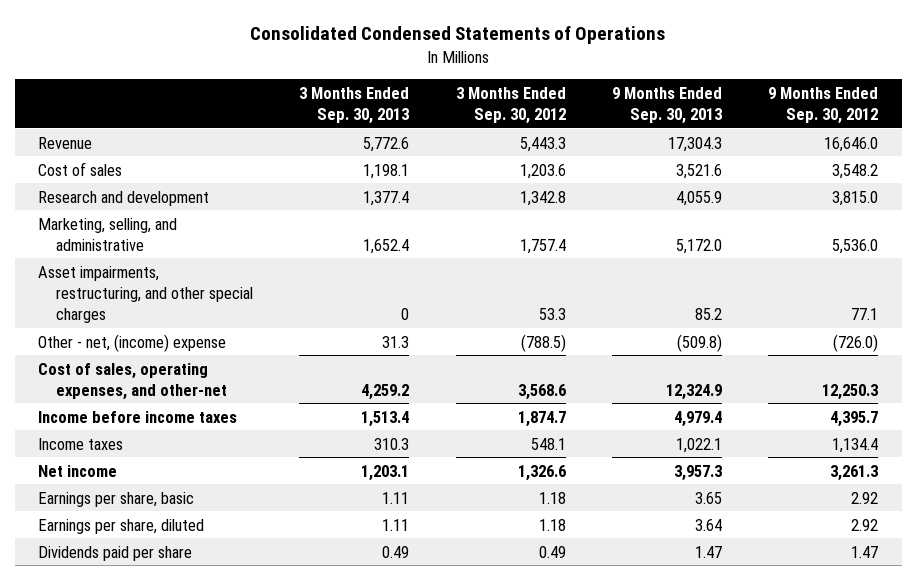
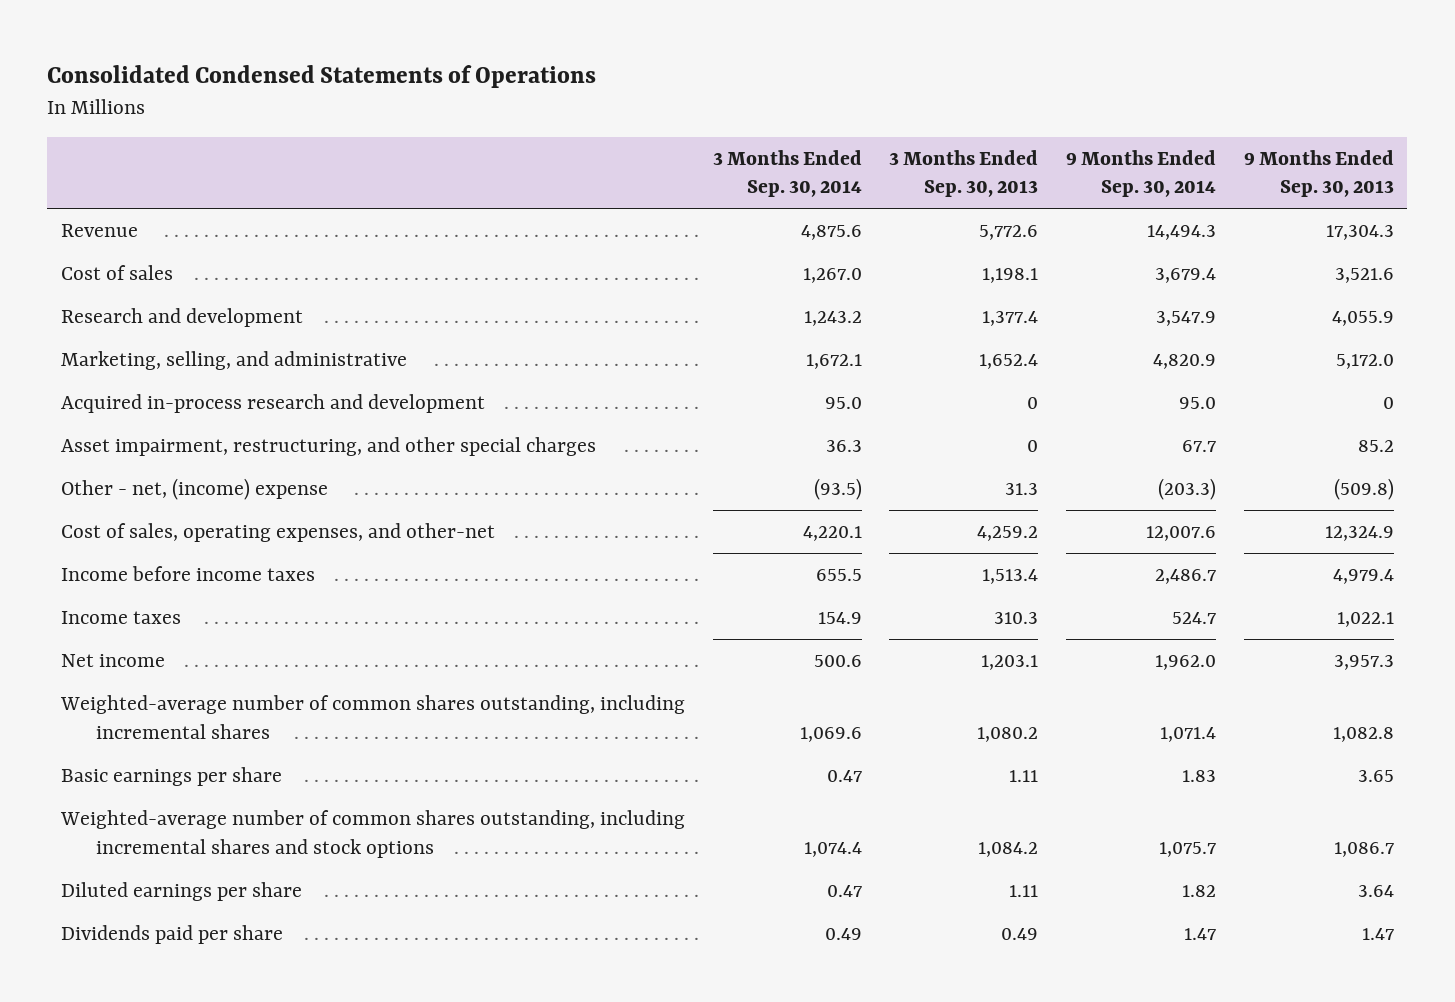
[455,86,566,125] 3 Months Ended Sep. 30, 2012 -> none
[768,86,879,125] 9 Months Ended Sep. 30, 2012 -> none
none -> [712,149,862,198] 3 Months Ended Sep. 30, 2014
none -> [1065,149,1216,198] 9 Months Ended Sep. 30, 2014
none -> [61,394,486,414] Acquired in-process research and development
[37,265,253,323] Asset impairments, restructuring, and other special charges -> [61,437,597,457] Asset impairment, restructuring, and other special charges
none -> [60,695,686,739] Weighted-average number of common shares outstanding, including incremental shares
[37,491,194,507] Earnings per share, basic -> [61,767,283,787] Basic earnings per share
none -> [60,810,686,858] Weighted-average number of common shares outstanding, including incremental shares and stock options
[37,518,204,534] Earnings per share, diluted -> [61,882,303,902] Diluted earnings per share

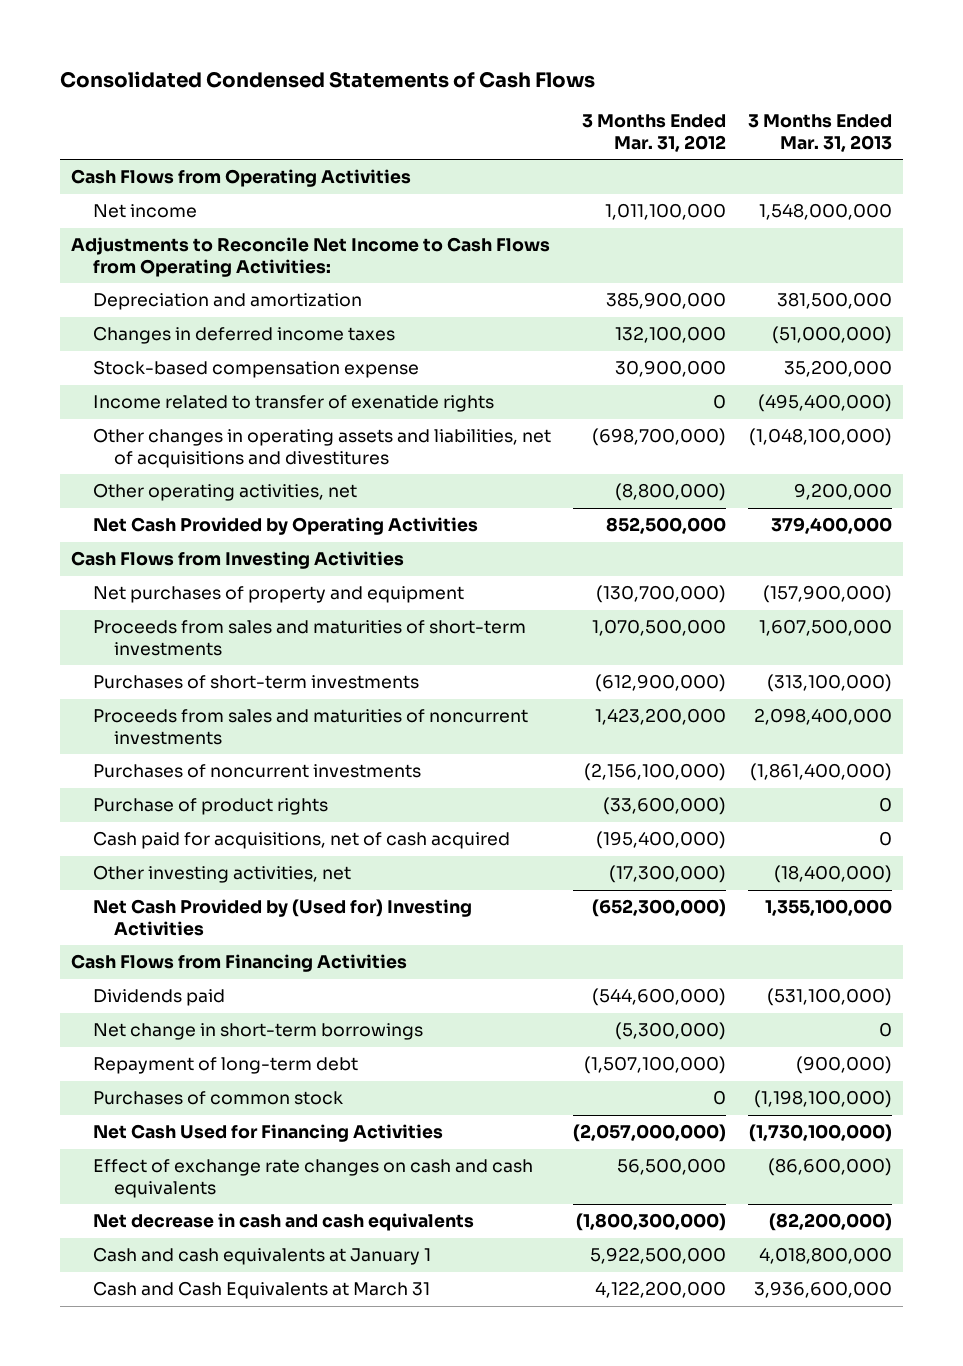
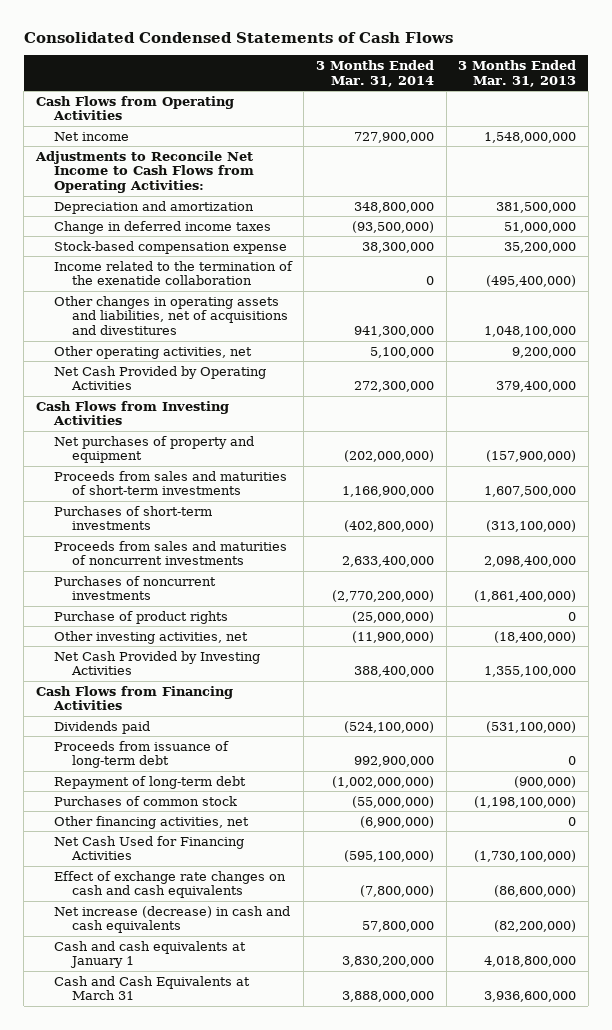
[581,114,726,152] 3 Months Ended Mar. 31, 2012 -> none
none -> [316,60,435,87] 3 Months Ended Mar. 31, 2014
[92,326,395,345] Changes in deferred income taxes -> [53,220,271,234] Change in deferred income taxes
[771,326,892,345] (51,000,000) -> [504,221,577,233] 51,000,000
[92,395,494,413] Income related to transfer of exenatide rights -> [53,260,293,286] Income related to the termination of the exenatide collaboration
[748,428,892,447] (1,048,100,000) -> [484,326,577,338] 1,048,100,000
[92,831,510,850] Cash paid for acquisitions, net of cash acquired -> none
[92,899,472,936] Net Cash Provided by (Used for) Investing Activities -> [53,650,260,676] Net Cash Provided by Investing Activities
[92,1023,423,1041] Net change in short-term borrowings -> none
none -> [53,740,229,769] Proceeds from issuance of long-term debt
none -> [53,815,249,829] Other financing activities, net
[92,1213,474,1232] Net decrease in cash and cash equivalents -> [53,905,290,934] Net increase (decrease) in cash and cash equivalents

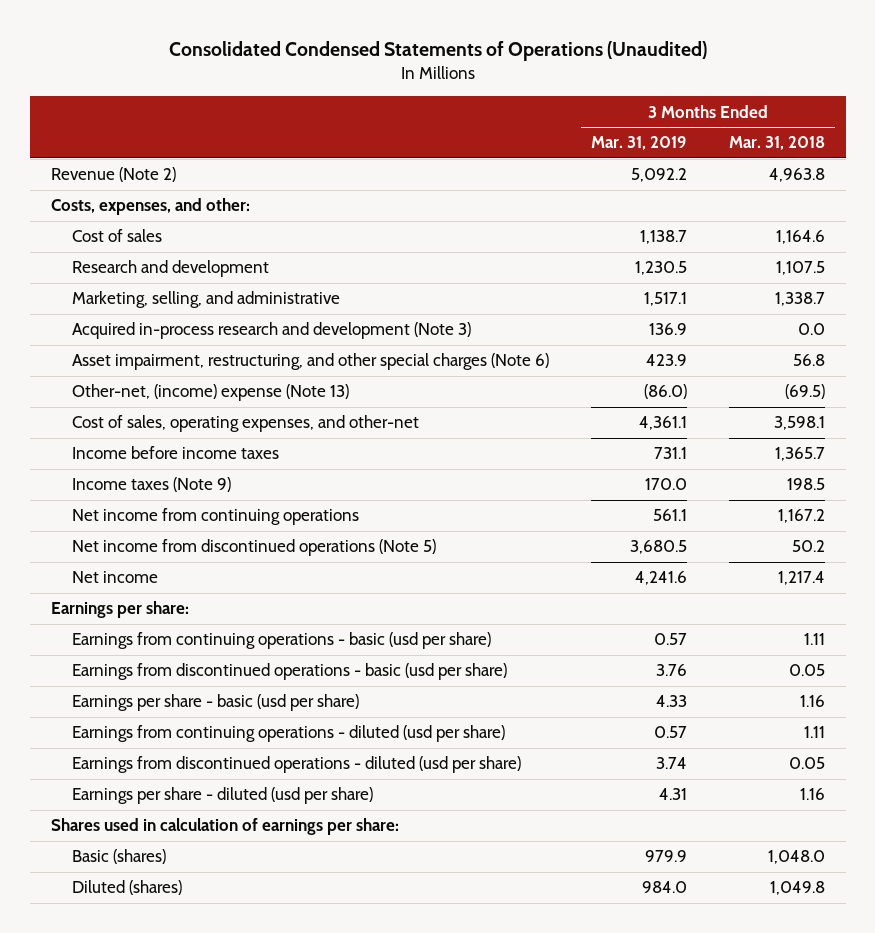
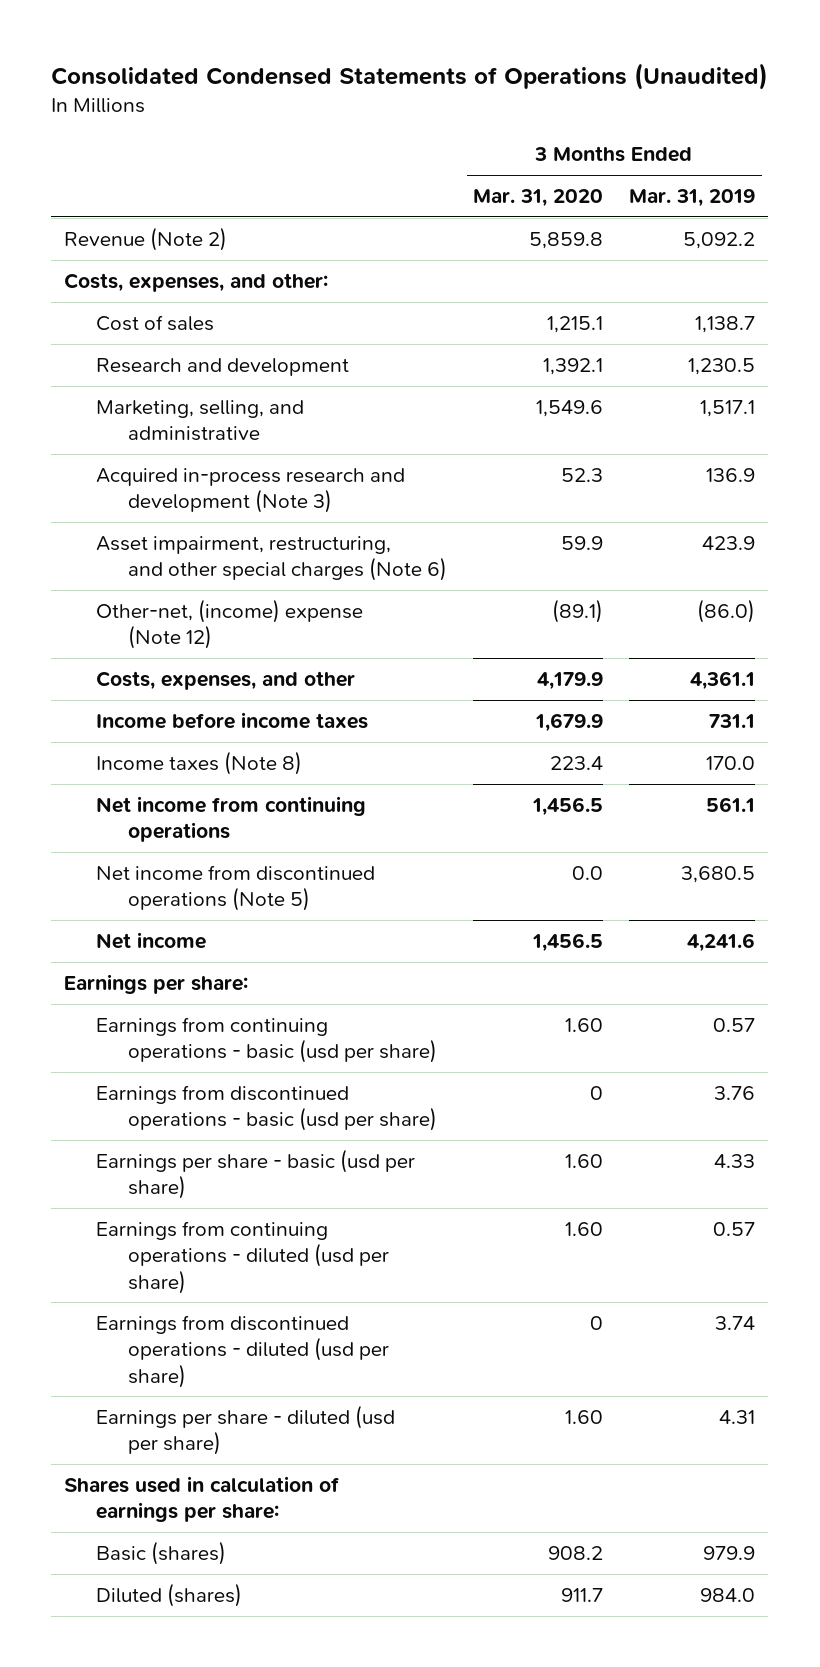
[728,136,825,151] Mar. 31, 2018 -> none
none -> [473,189,604,208] Mar. 31, 2020
[72,384,350,402] Other-net, (income) expense (Note 13) -> [96,599,364,650] Other-net, (income) expense (Note 12)
[72,415,420,433] Cost of sales, operating expenses, and other-net -> [96,671,356,691] Costs, expenses, and other
[72,477,232,493] Income taxes (Note 9) -> [96,751,303,776] Income taxes (Note 8)

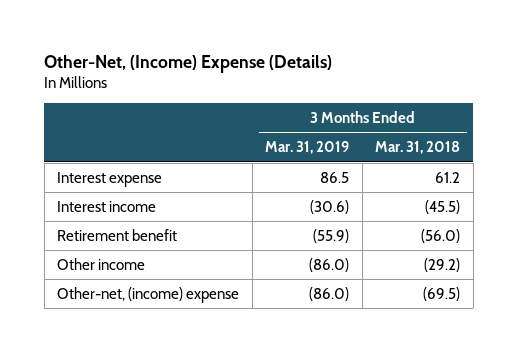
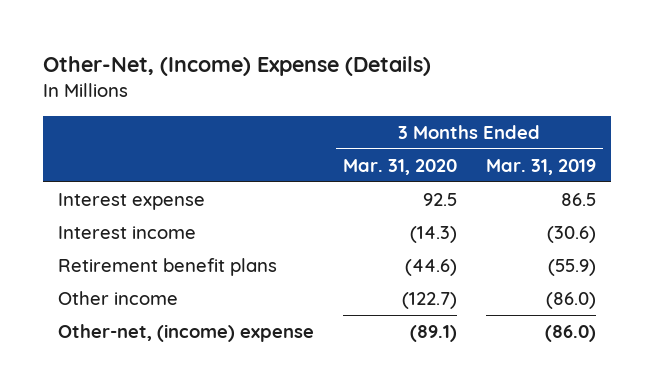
[375,141,461,155] Mar. 31, 2018 -> none
none -> [342,159,457,176] Mar. 31, 2020
[57,228,178,241] Retirement benefit -> [57,258,277,277] Retirement benefit plans

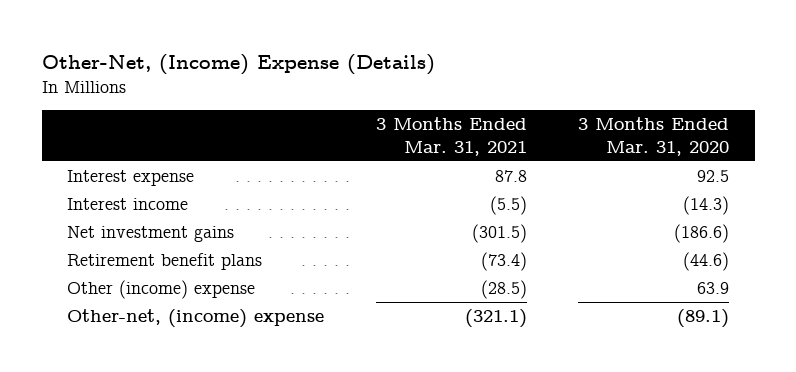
[486,159,597,176] Mar. 31, 2019 -> none
none -> [375,117,527,156] 3 Months Ended Mar. 31, 2021
none -> [67,226,235,243] Net investment gains
[57,291,178,306] Other income -> [67,280,256,300] Other (income) expense
[401,292,457,310] (122.7) -> [697,282,730,295] 63.9

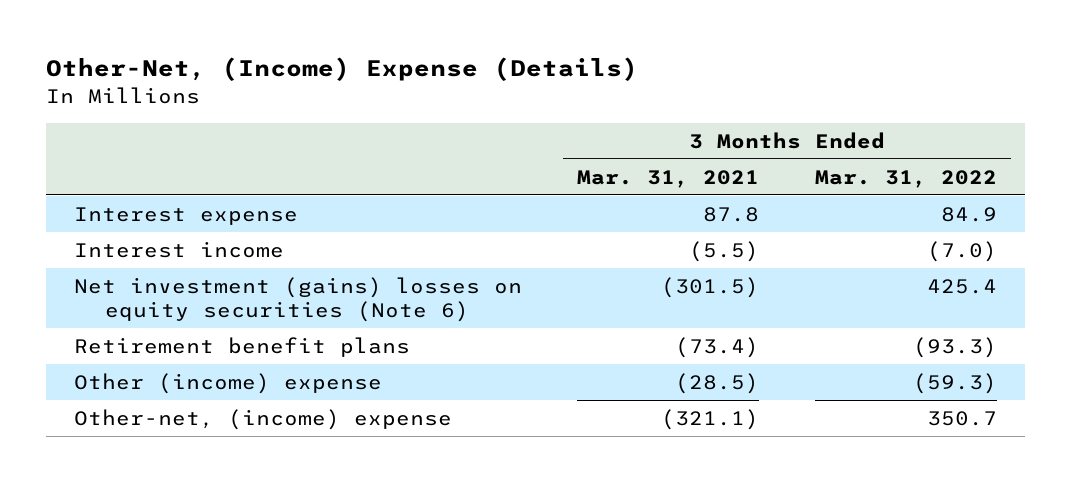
[578,117,730,156] 3 Months Ended Mar. 31, 2020 -> none
none -> [815,169,998,188] Mar. 31, 2022
[67,226,235,243] Net investment gains -> [73,276,522,322] Net investment (gains) losses on equity securities (Note 6)

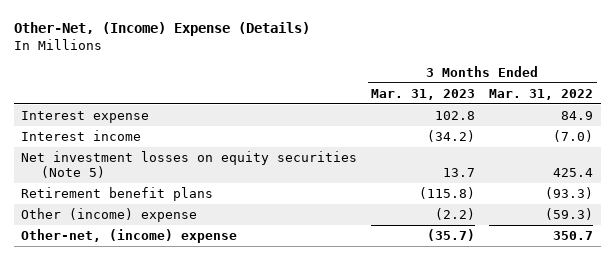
[577,169,760,188] Mar. 31, 2021 -> none
none -> [371,88,476,100] Mar. 31, 2023
[73,276,522,322] Net investment (gains) losses on equity securities (Note 6) -> [21,150,358,179] Net investment losses on equity securities (Note 5)

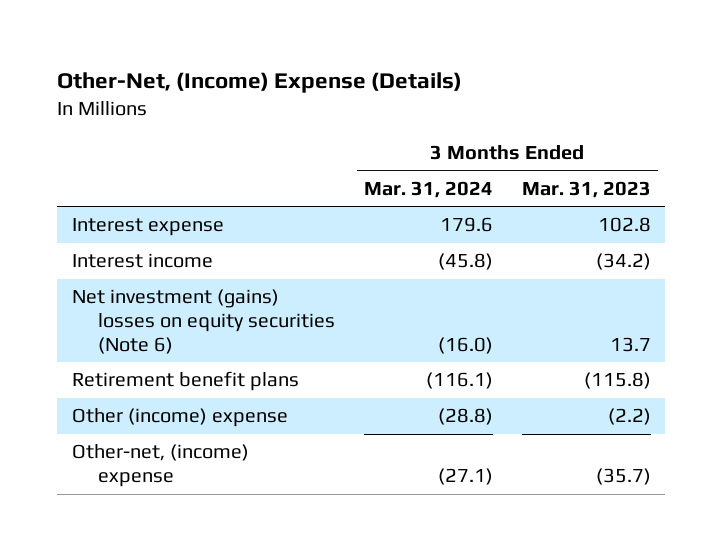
[489,88,594,100] Mar. 31, 2022 -> none
none -> [363,180,493,198] Mar. 31, 2024
[21,150,358,179] Net investment losses on equity securities (Note 5) -> [71,289,335,354] Net investment (gains) losses on equity securities (Note 6)

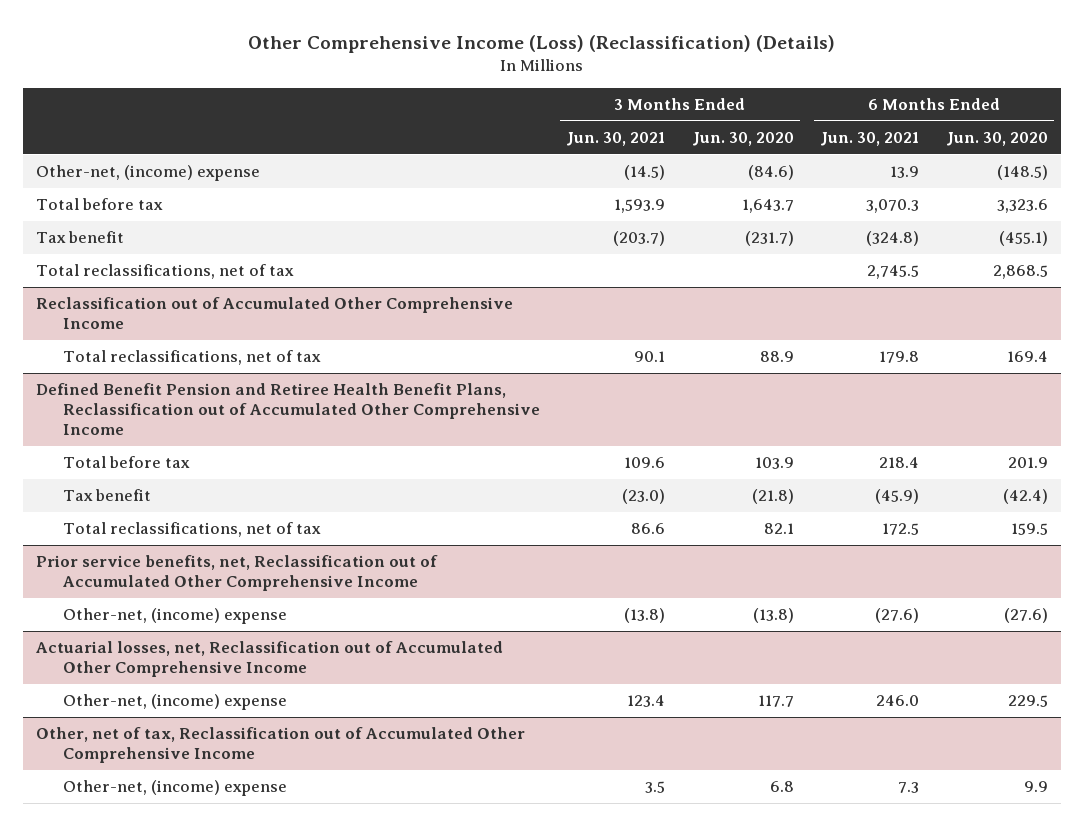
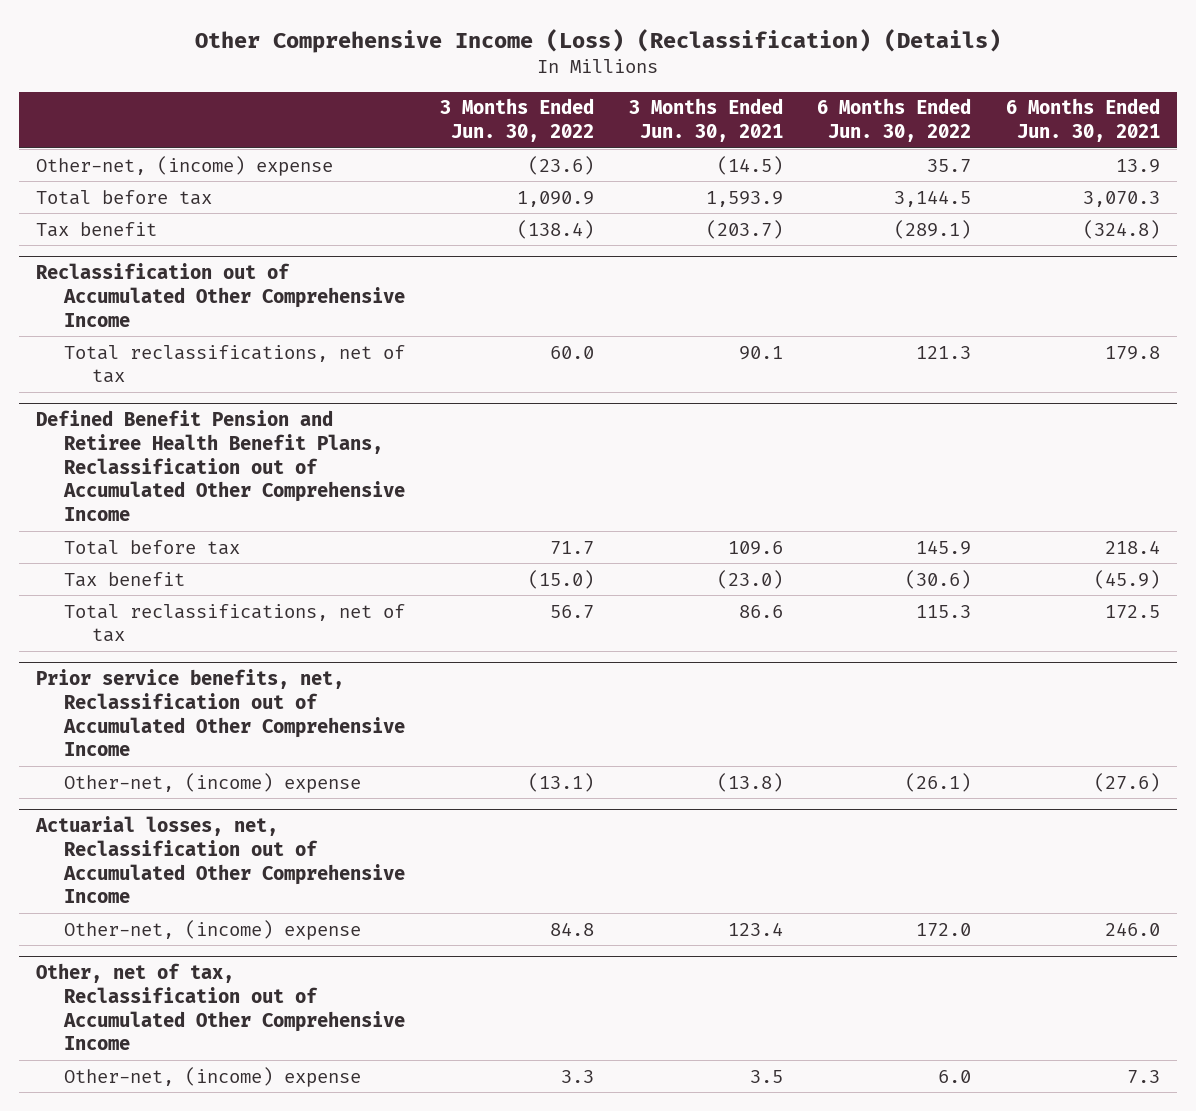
[691,131,794,146] Jun. 30, 2020 -> none
[945,131,1048,146] Jun. 30, 2020 -> none
none -> [439,98,594,143] 3 Months Ended Jun. 30, 2022
none -> [817,98,972,143] 6 Months Ended Jun. 30, 2022
[36,264,295,280] Total reclassifications, net of tax -> none

